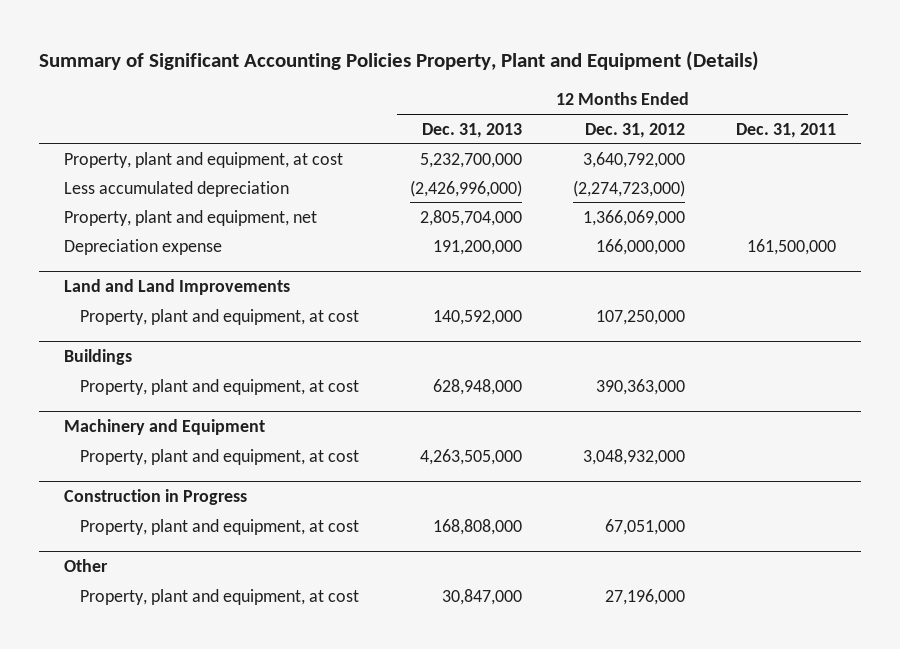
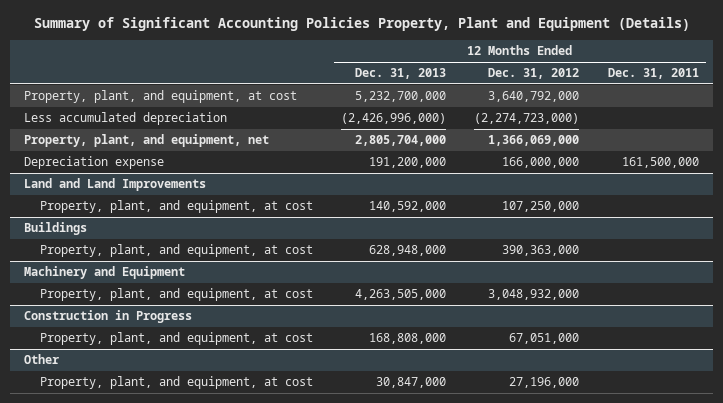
[64,151,344,168] Property, plant and equipment, at cost -> [24,90,298,104] Property, plant, and equipment, at cost
[64,209,318,226] Property, plant and equipment, net -> [24,134,270,148] Property, plant, and equipment, net
[79,308,359,325] Property, plant and equipment, at cost -> [39,200,313,214] Property, plant, and equipment, at cost
[79,378,359,395] Property, plant and equipment, at cost -> [39,244,313,258] Property, plant, and equipment, at cost
[79,448,359,465] Property, plant and equipment, at cost -> [39,288,313,302] Property, plant, and equipment, at cost
[79,518,359,535] Property, plant and equipment, at cost -> [39,332,313,346] Property, plant, and equipment, at cost
[79,588,359,605] Property, plant and equipment, at cost -> [39,376,313,390] Property, plant, and equipment, at cost

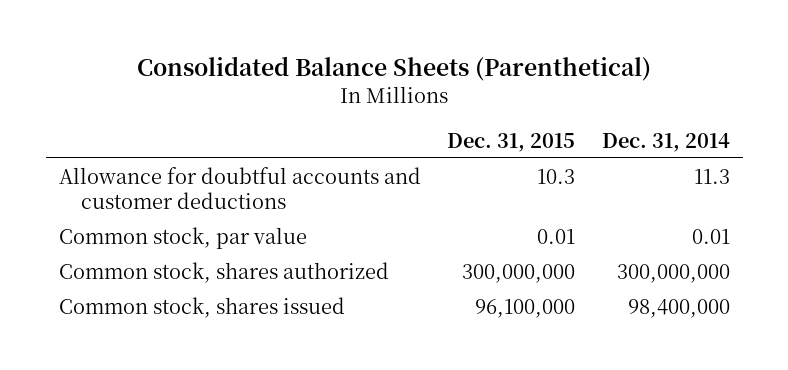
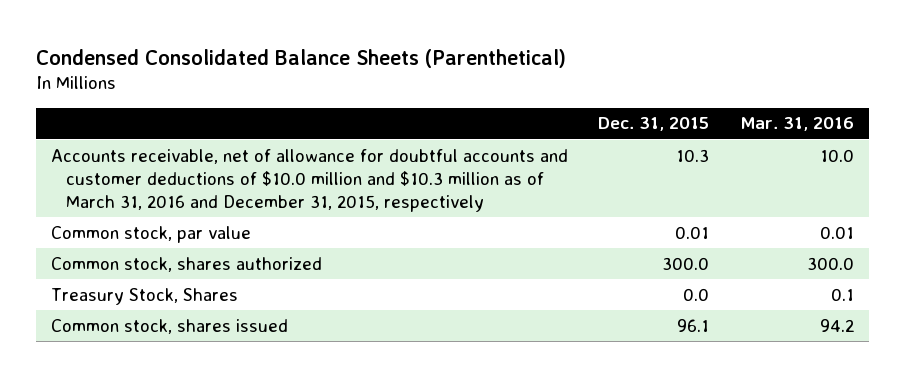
[137,56,652,82] Consolidated Balance Sheets (Parenthetical) -> [36,48,567,68] Condensed Consolidated Balance Sheets (Parenthetical)
[601,132,730,152] Dec. 31, 2014 -> none
none -> [739,117,854,132] Mar. 31, 2016
[58,166,421,209] Allowance for doubtful accounts and customer deductions -> [51,148,569,212] Accounts receivable, net of allowance for doubtful accounts and customer deductions of $10.0 million and $10.3 million as of March 31, 2016 and December 31, 2015, respectively
[462,263,576,283] 300,000,000 -> [662,256,710,270] 300.0
none -> [51,287,239,305] Treasury Stock, Shares
[475,298,576,318] 96,100,000 -> [677,318,710,332] 96.1

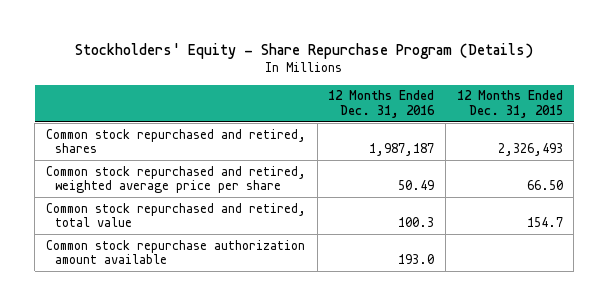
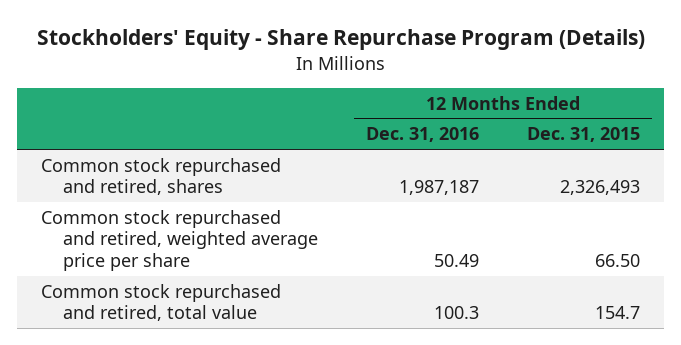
[45,239,305,265] Common stock repurchase authorization amount available -> none

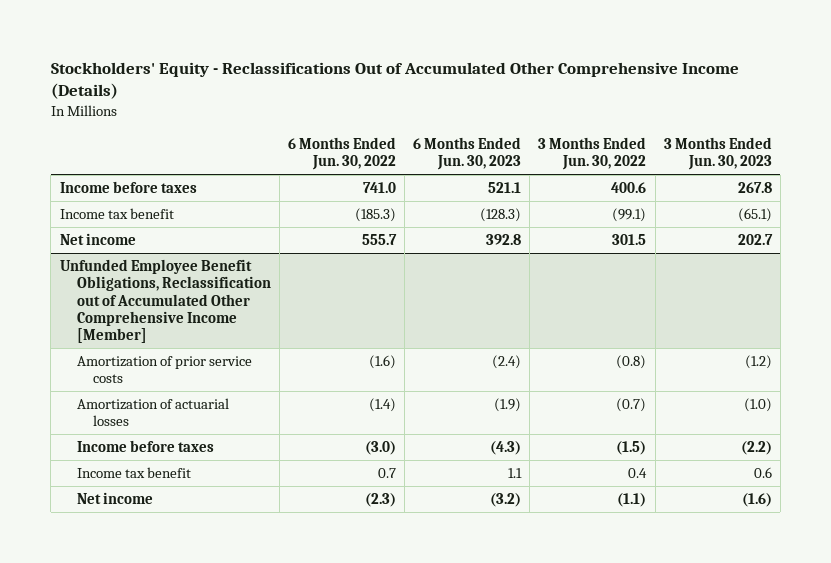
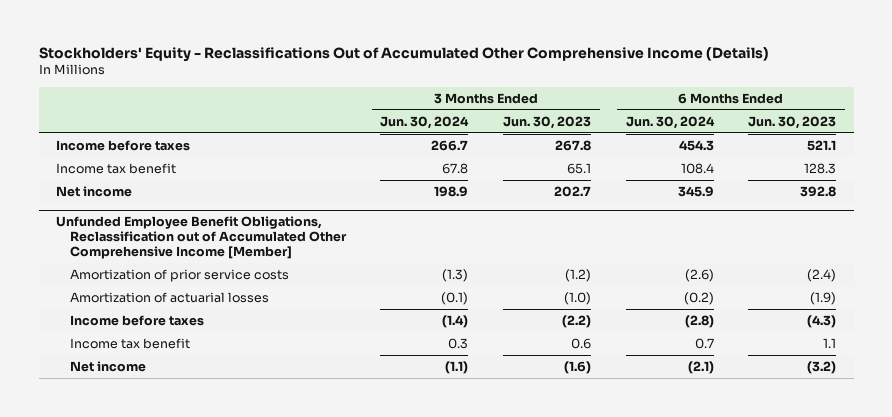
[287,136,396,170] 6 Months Ended Jun. 30, 2022 -> none
[538,136,647,170] 3 Months Ended Jun. 30, 2022 -> none
none -> [380,115,470,129] Jun. 30, 2024
none -> [625,115,715,129] Jun. 30, 2024
[480,208,522,223] (128.3) -> [804,163,837,175] 128.3
[737,208,772,223] (65.1) -> [567,163,592,175] 65.1

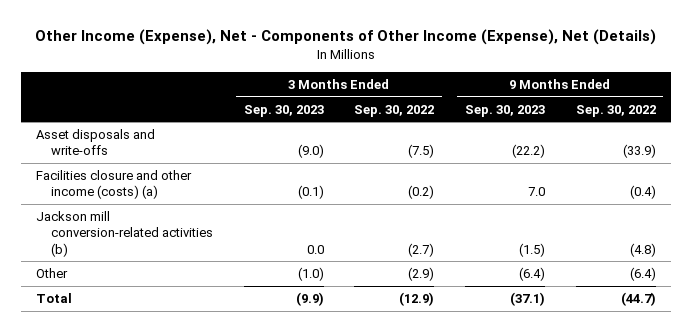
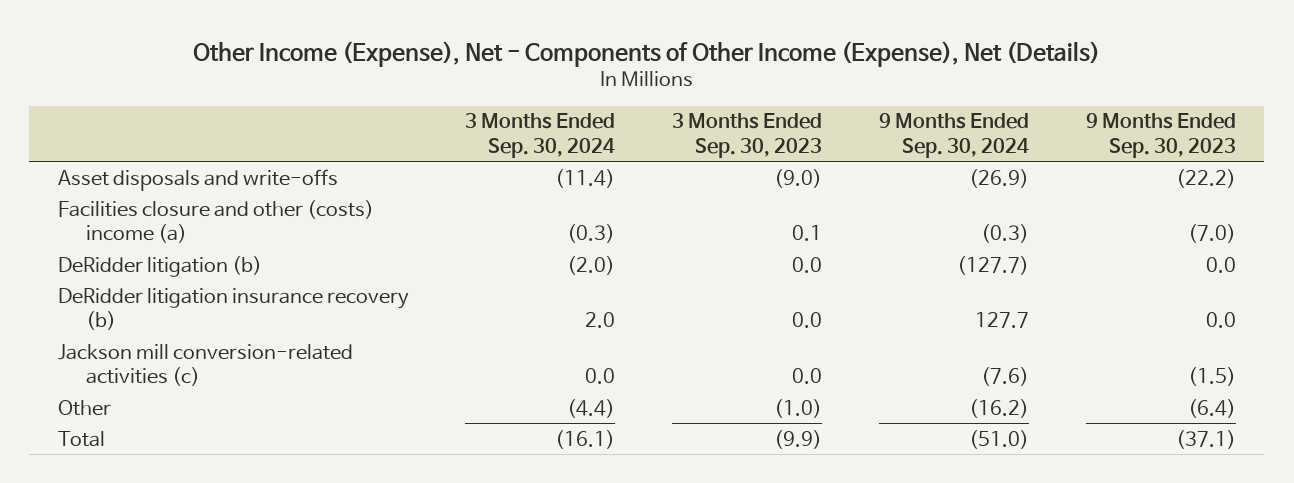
[354,104,435,117] Sep. 30, 2022 -> none
[575,104,656,117] Sep. 30, 2022 -> none
none -> [465,113,616,159] 3 Months Ended Sep. 30, 2024
none -> [879,113,1030,159] 9 Months Ended Sep. 30, 2024
[36,170,193,200] Facilities closure and other income (costs) (a) -> [57,199,374,244] Facilities closure and other (costs) income (a)
[297,185,324,200] (0.1) -> [792,225,823,242] 0.1
[527,187,545,197] 7.0 -> [1187,224,1236,244] (7.0)
none -> [57,255,262,277] DeRidder litigation (b)
none -> [57,287,409,331] DeRidder litigation insurance recovery (b)
[36,211,214,257] Jackson mill conversion-related activities (b) -> [57,343,353,387] Jackson mill conversion-related activities (c)

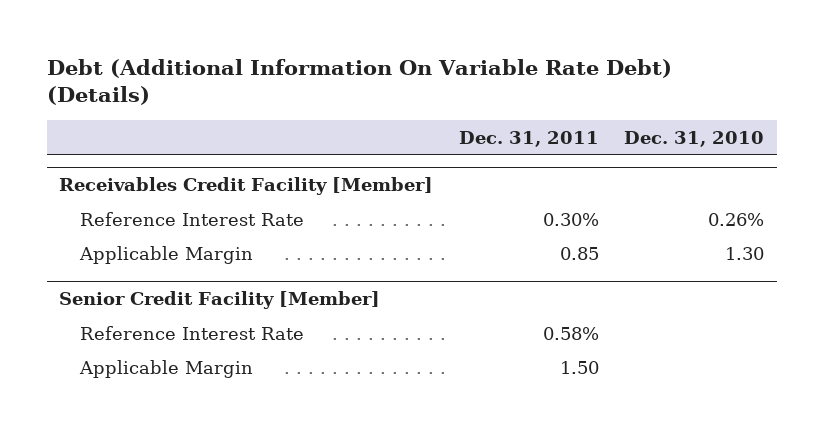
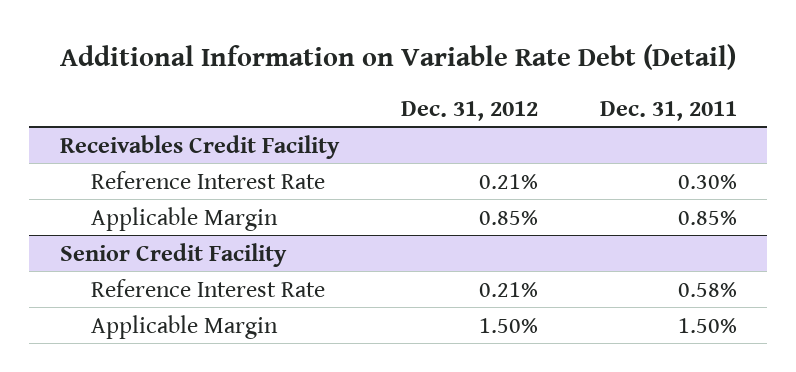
[46,58,672,106] Debt (Additional Information On Variable Rate Debt) (Details) -> [60,44,737,71] Additional Information on Variable Rate Debt (Detail)
[624,130,765,147] Dec. 31, 2010 -> none
none -> [400,100,538,121] Dec. 31, 2012
[59,177,434,196] Receivables Credit Facility [Member] -> [59,134,340,159] Receivables Credit Facility
[559,246,599,260] 0.85 -> [677,209,737,225] 0.85%
[59,291,381,310] Senior Credit Facility [Member] -> [59,242,287,267] Senior Credit Facility
[559,360,599,374] 1.50 -> [677,317,737,333] 1.50%

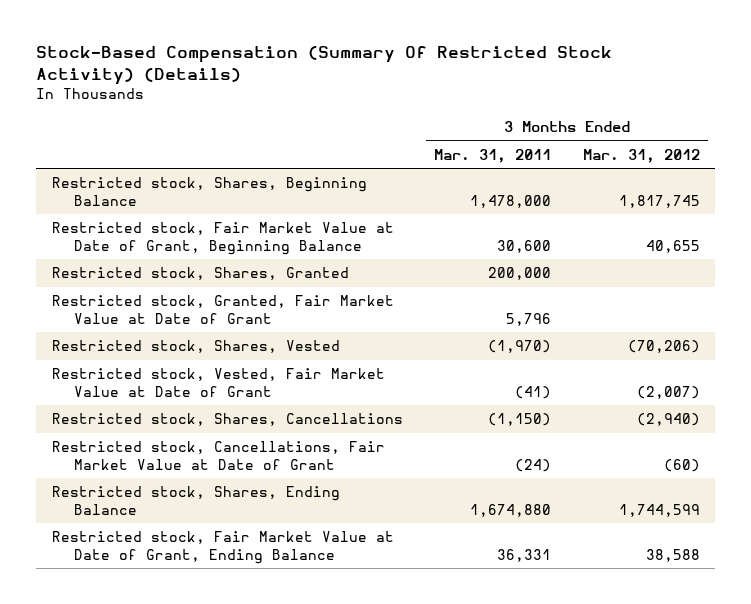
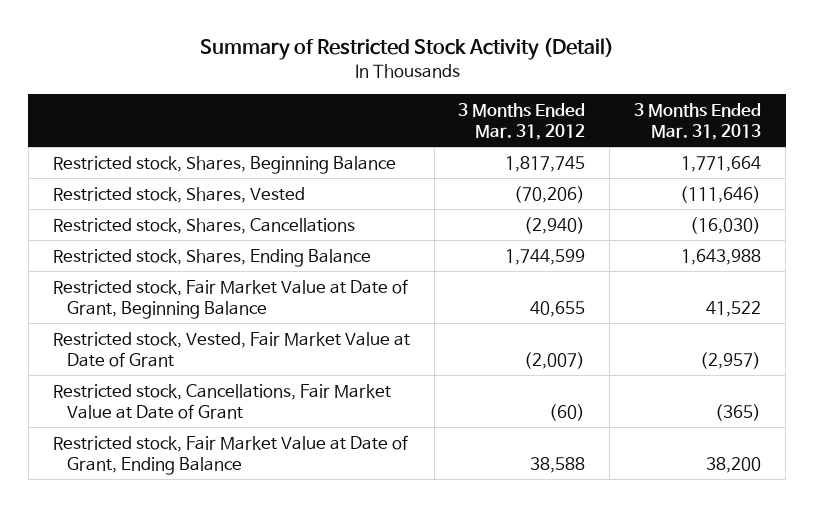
[35,45,612,85] Stock-Based Compensation (Summary Of Restricted Stock Activity) (Details) -> [199,38,614,61] Summary of Restricted Stock Activity (Detail)
[434,148,552,163] Mar. 31, 2011 -> none
none -> [634,102,762,140] 3 Months Ended Mar. 31, 2013
[51,267,349,281] Restricted stock, Shares, Granted -> none
[51,295,394,324] Restricted stock, Granted, Fair Market Value at Date of Grant -> none
[51,222,394,255] Restricted stock, Fair Market Value at Date of Grant, Beginning Balance -> [52,278,408,319] Restricted stock, Fair Market Value at Date of Grant, Beginning Balance
[51,368,385,397] Restricted stock, Vested, Fair Market Value at Date of Grant -> [52,331,410,367] Restricted stock, Vested, Fair Market Value at Date of Grant
[51,441,385,470] Restricted stock, Cancellations, Fair Market Value at Date of Grant -> [52,383,391,419] Restricted stock, Cancellations, Fair Market Value at Date of Grant

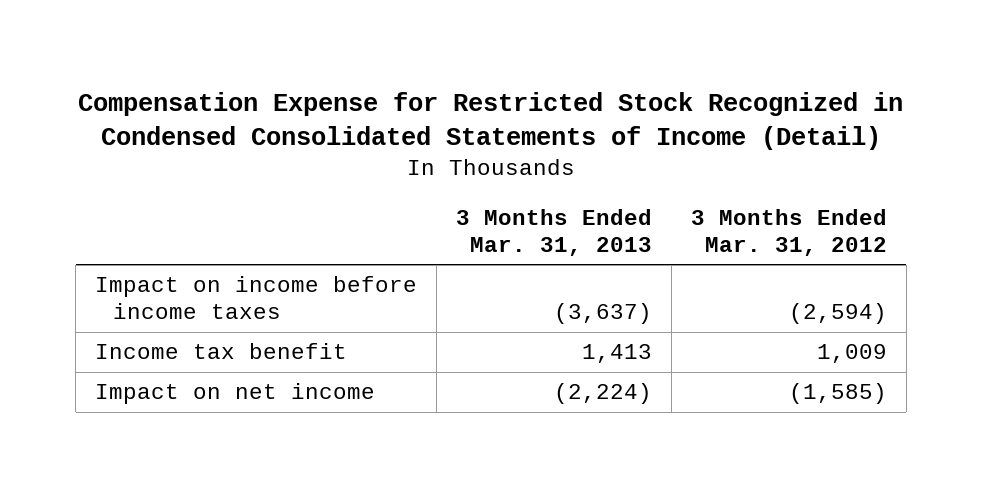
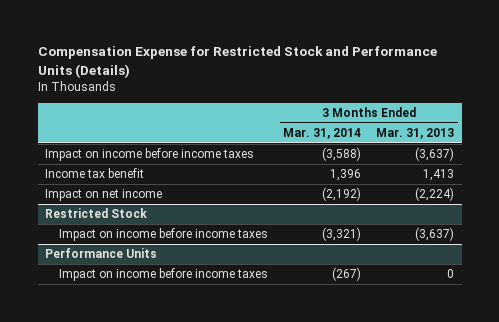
[78,91,904,151] Compensation Expense for Restricted Stock Recognized in Condensed Consolidated Statements of Income (Detail) -> [37,46,437,78] Compensation Expense for Restricted Stock and Performance Units (Details)
[690,209,887,256] 3 Months Ended Mar. 31, 2012 -> none
none -> [283,128,362,140] Mar. 31, 2014
none -> [45,208,148,219] Restricted Stock
none -> [59,228,269,242] Impact on income before income taxes
none -> [45,248,158,259] Performance Units
none -> [59,268,269,282] Impact on income before income taxes

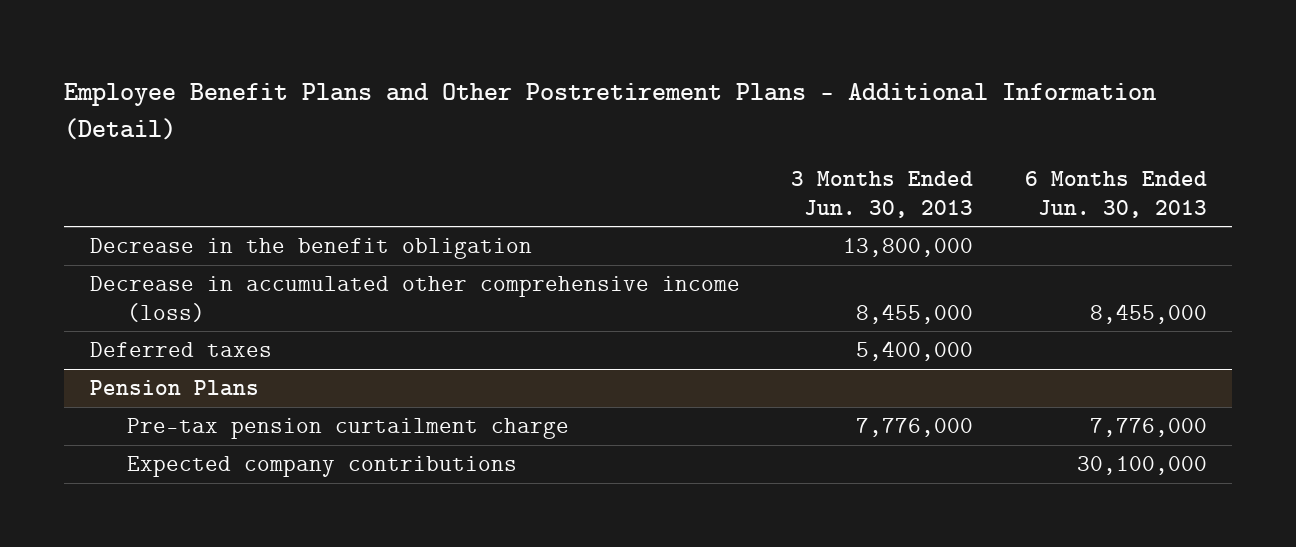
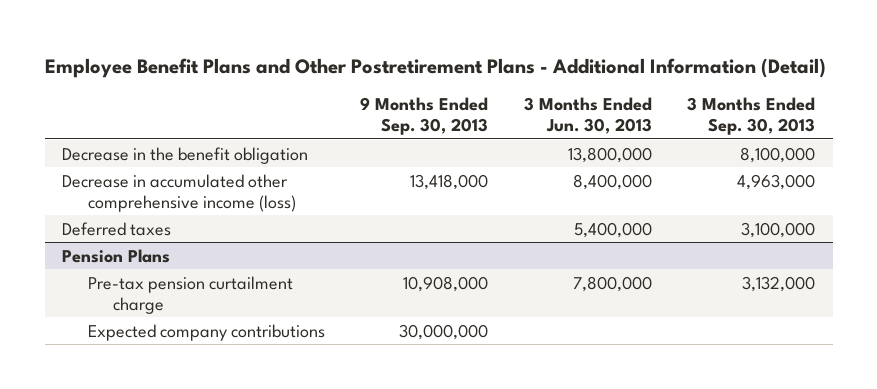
[1024,171,1207,218] 6 Months Ended Jun. 30, 2013 -> none
none -> [360,97,489,136] 9 Months Ended Sep. 30, 2013
none -> [686,97,815,136] 3 Months Ended Sep. 30, 2013
[856,303,974,324] 8,455,000 -> [572,173,652,190] 8,400,000
[856,418,974,438] 7,776,000 -> [572,275,652,292] 7,800,000

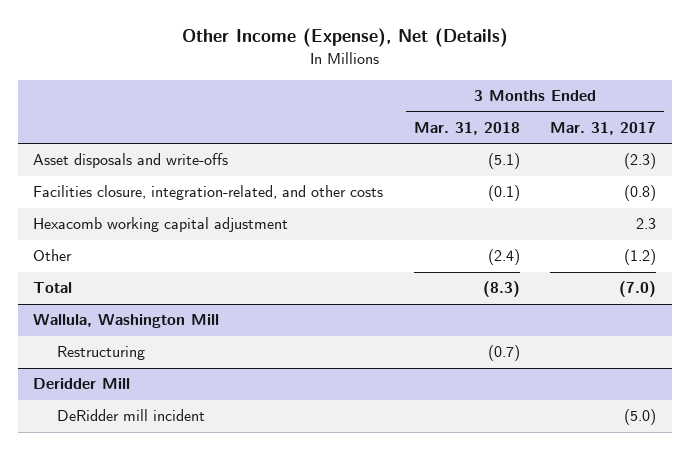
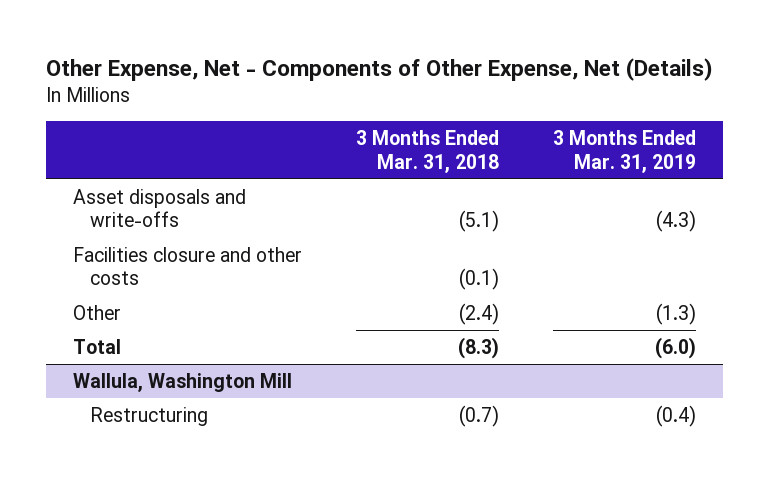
[181,28,508,48] Other Income (Expense), Net (Details) -> [45,57,713,81] Other Expense, Net - Components of Other Expense, Net (Details)
[550,121,657,135] Mar. 31, 2017 -> none
none -> [552,130,696,173] 3 Months Ended Mar. 31, 2019
[32,217,288,233] Hexacomb working capital adjustment -> none
[32,185,383,201] Facilities closure, integration-related, and other costs -> [72,247,302,286] Facilities closure and other costs
[32,378,130,390] Deridder Mill -> none
[57,409,206,422] DeRidder mill incident -> none

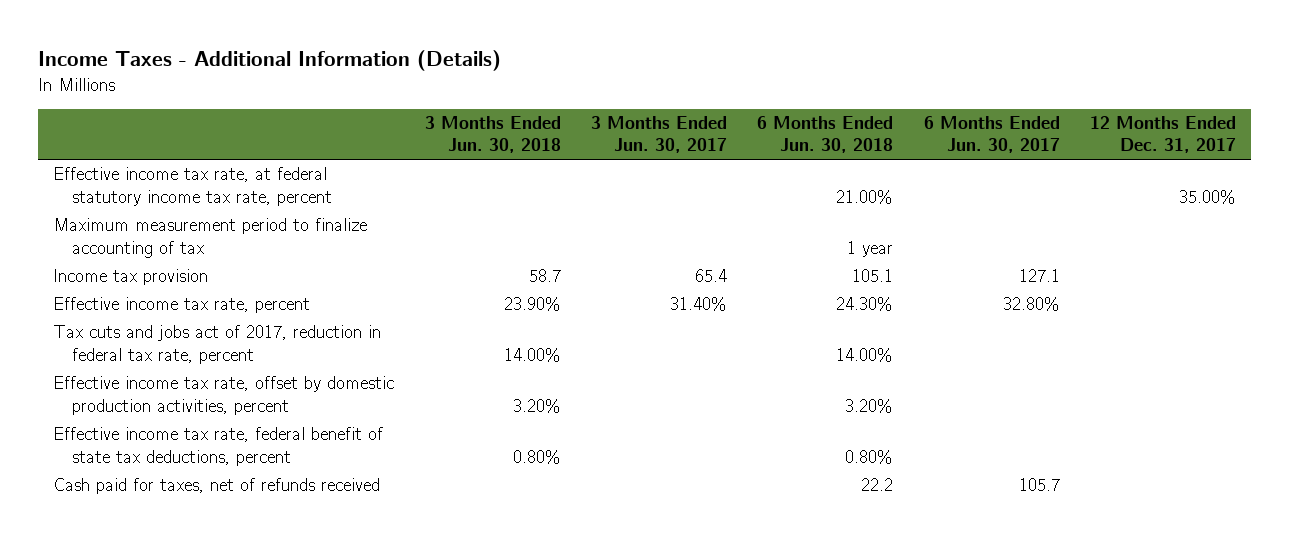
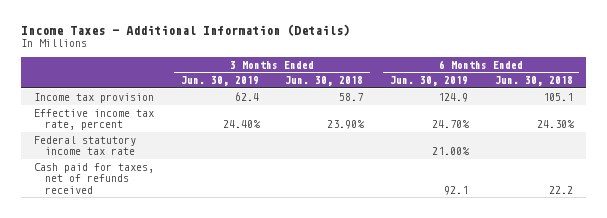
[591,115,728,154] 3 Months Ended Jun. 30, 2017 -> none
[923,115,1060,154] 6 Months Ended Jun. 30, 2017 -> none
[1089,115,1236,154] 12 Months Ended Dec. 31, 2017 -> none
none -> [180,76,259,87] Jun. 30, 2019
none -> [390,76,469,87] Jun. 30, 2019
[53,167,333,206] Effective income tax rate, at federal statutory income tax rate, percent -> none
[53,218,368,258] Maximum measurement period to finalize accounting of tax -> none
[53,325,382,364] Tax cuts and jobs act of 2017, reduction in federal tax rate, percent -> none
[53,376,395,415] Effective income tax rate, offset by domestic production activities, percent -> none
[53,427,384,466] Effective income tax rate, federal benefit of state tax deductions, percent -> none
none -> [34,136,137,156] Federal statutory income tax rate

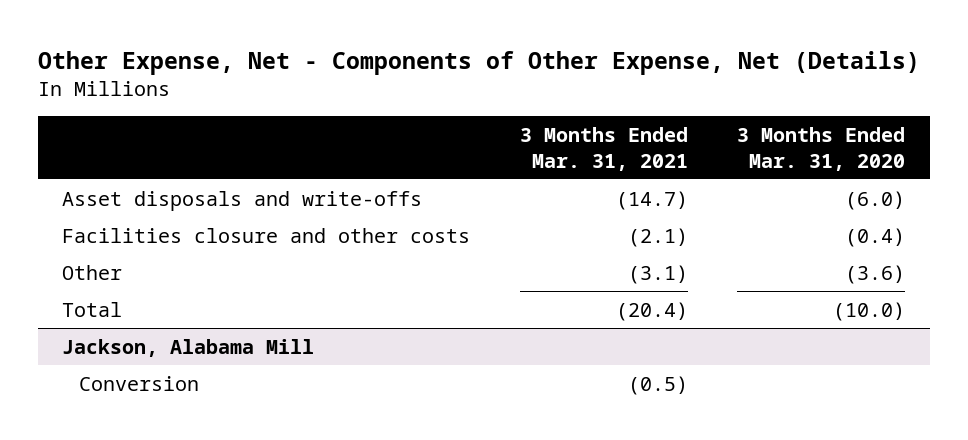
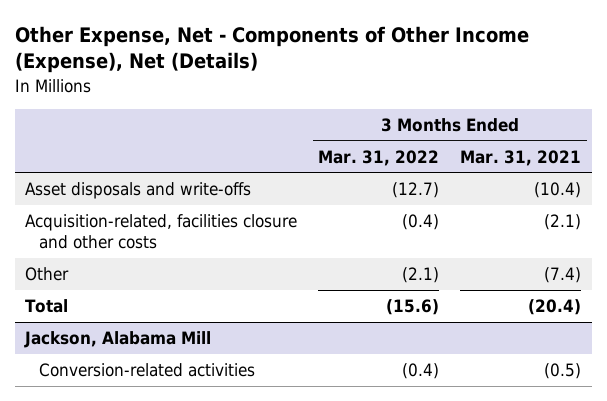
[37,50,920,75] Other Expense, Net - Components of Other Expense, Net (Details) -> [14,25,529,74] Other Expense, Net - Components of Other Income (Expense), Net (Details)
[737,127,906,171] 3 Months Ended Mar. 31, 2020 -> none
none -> [318,149,440,166] Mar. 31, 2022
[615,190,688,210] (14.7) -> [534,182,582,199] (10.4)
[62,227,471,243] Facilities closure and other costs -> [25,214,298,250] Acquisition-related, facilities closure and other costs
[627,264,688,284] (3.1) -> [544,267,582,284] (7.4)
[79,375,200,391] Conversion -> [38,363,255,378] Conversion-related activities

